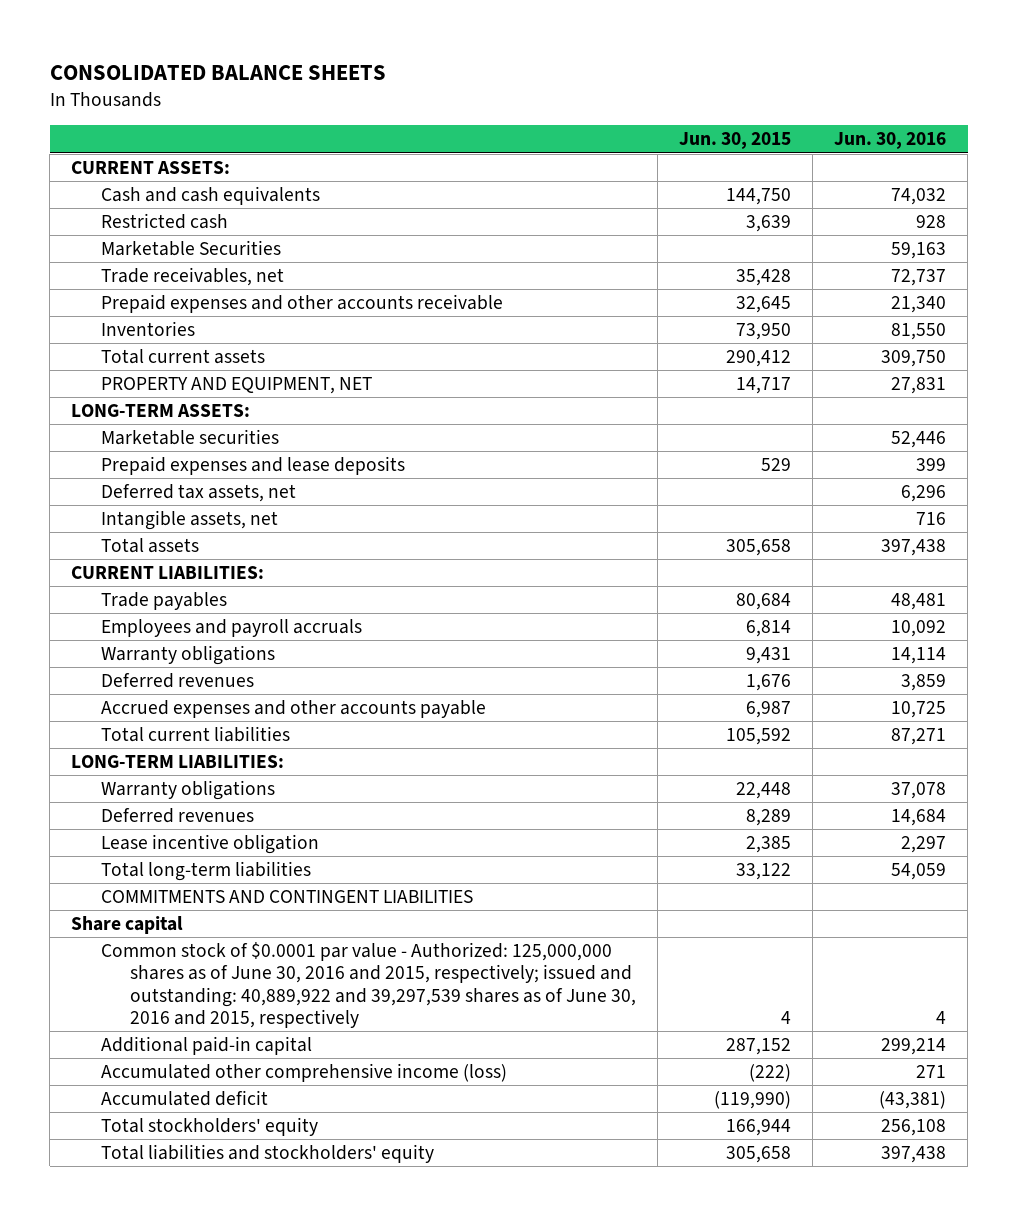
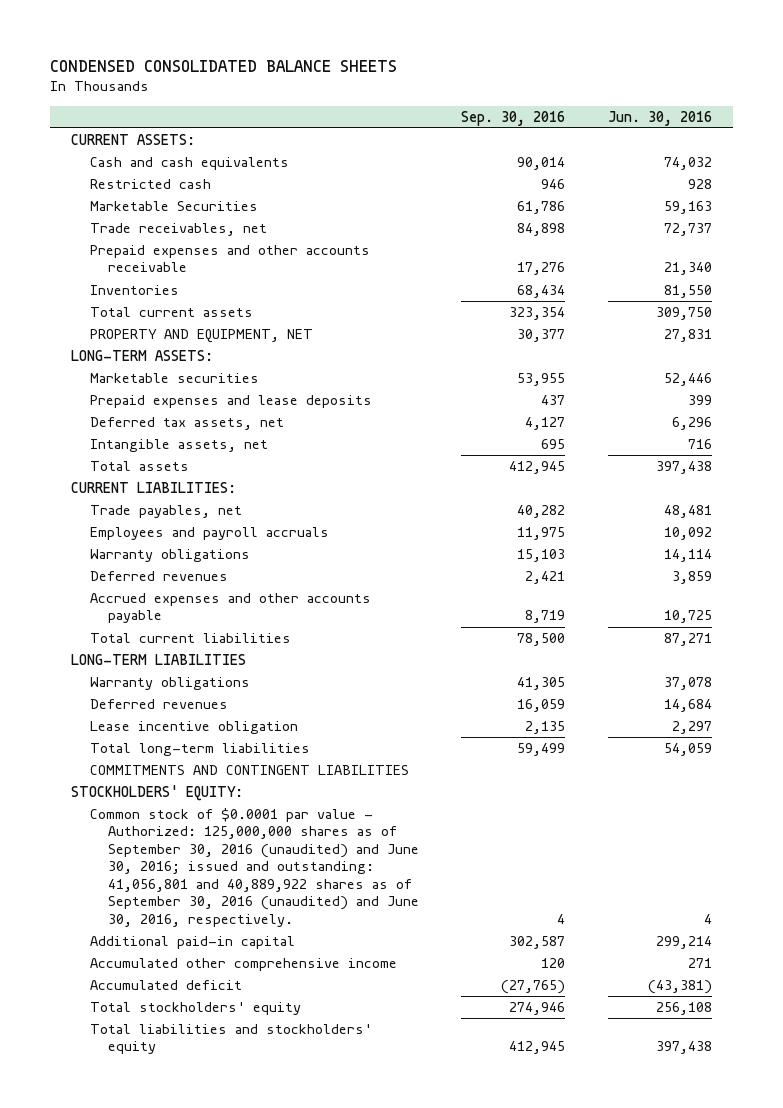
[49,64,386,80] CONSOLIDATED BALANCE SHEETS -> [49,59,397,72] CONDENSED CONSOLIDATED BALANCE SHEETS
[679,132,792,150] Jun. 30, 2015 -> none
none -> [461,110,566,126] Sep. 30, 2016
[100,592,227,611] Trade payables -> [89,505,242,519] Trade payables, net
[71,755,285,769] LONG-TERM LIABILITIES: -> [70,654,246,666] LONG-TERM LIABILITIES
[71,916,184,935] Share capital -> none
none -> [70,785,243,802] STOCKHOLDERS' EQUITY:
[100,942,636,1028] Common stock of $0.0001 par value - Authorized: 125,000,000 shares as of June 30, 2016 and 2015, respectively; issued and outstanding: 40,889,922 and 39,297,539 shares as of June 30, 2016 and 2015, respectively -> [89,808,420,927] Common stock of $0.0001 par value - Authorized: 125,000,000 shares as of September 30, 2016 (unaudited) and June 30, 2016; issued and outstanding: 41,056,801 and 40,889,922 shares as of September 30, 2016 (unaudited) and June 30, 2016, respectively.
[100,1063,507,1083] Accumulated other comprehensive income (loss) -> [89,958,397,972] Accumulated other comprehensive income

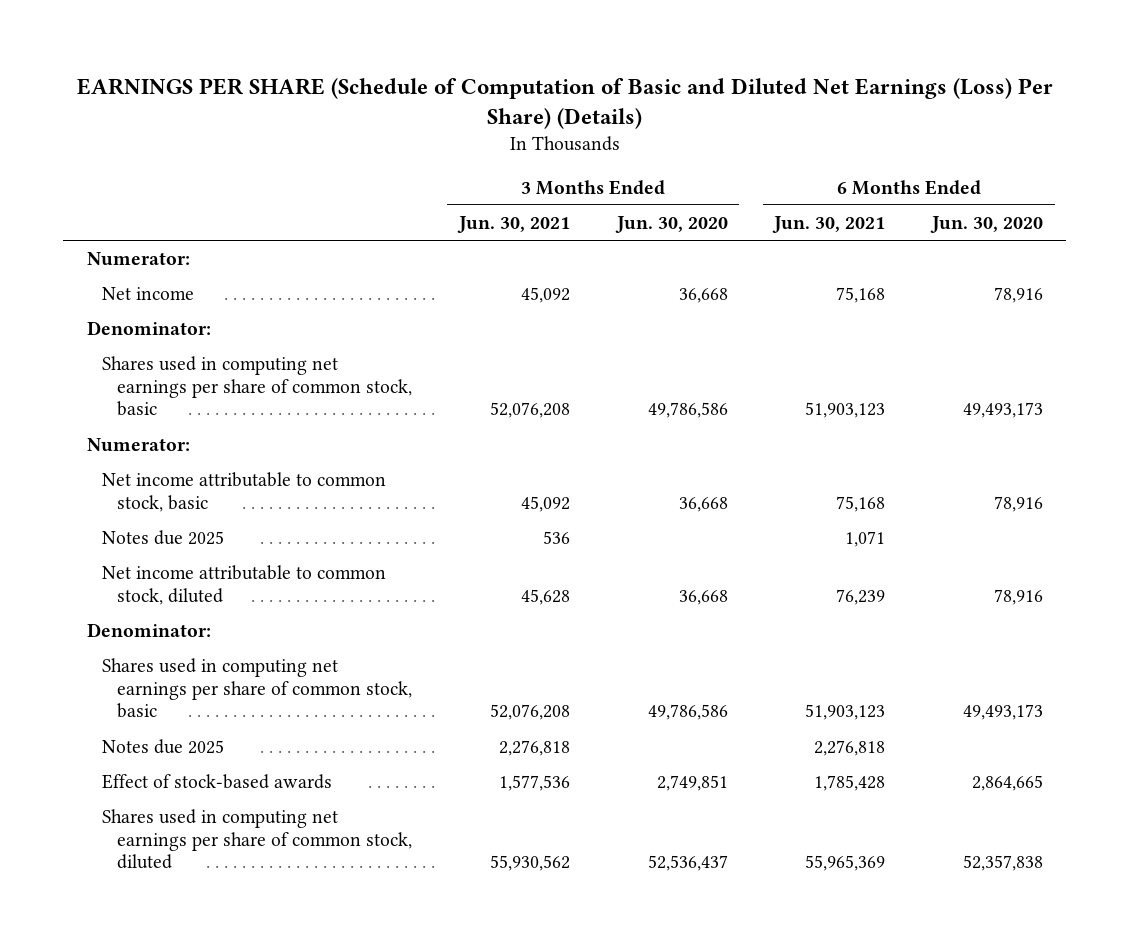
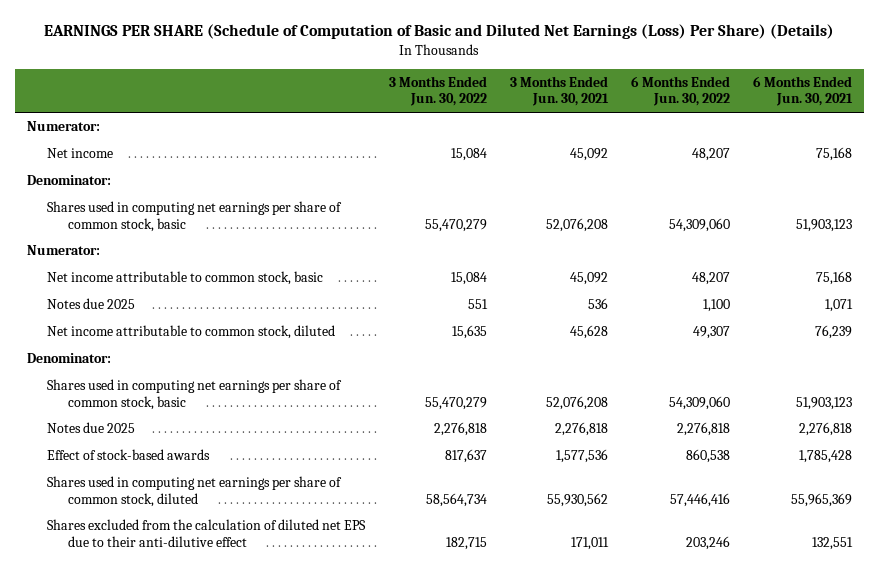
[614,215,728,233] Jun. 30, 2020 -> none
[930,215,1044,233] Jun. 30, 2020 -> none
none -> [388,76,487,107] 3 Months Ended Jun. 30, 2022
none -> [630,76,730,107] 6 Months Ended Jun. 30, 2022
none -> [47,519,367,547] Shares excluded from the calculation of diluted net EPS due to their anti-dilutive effect

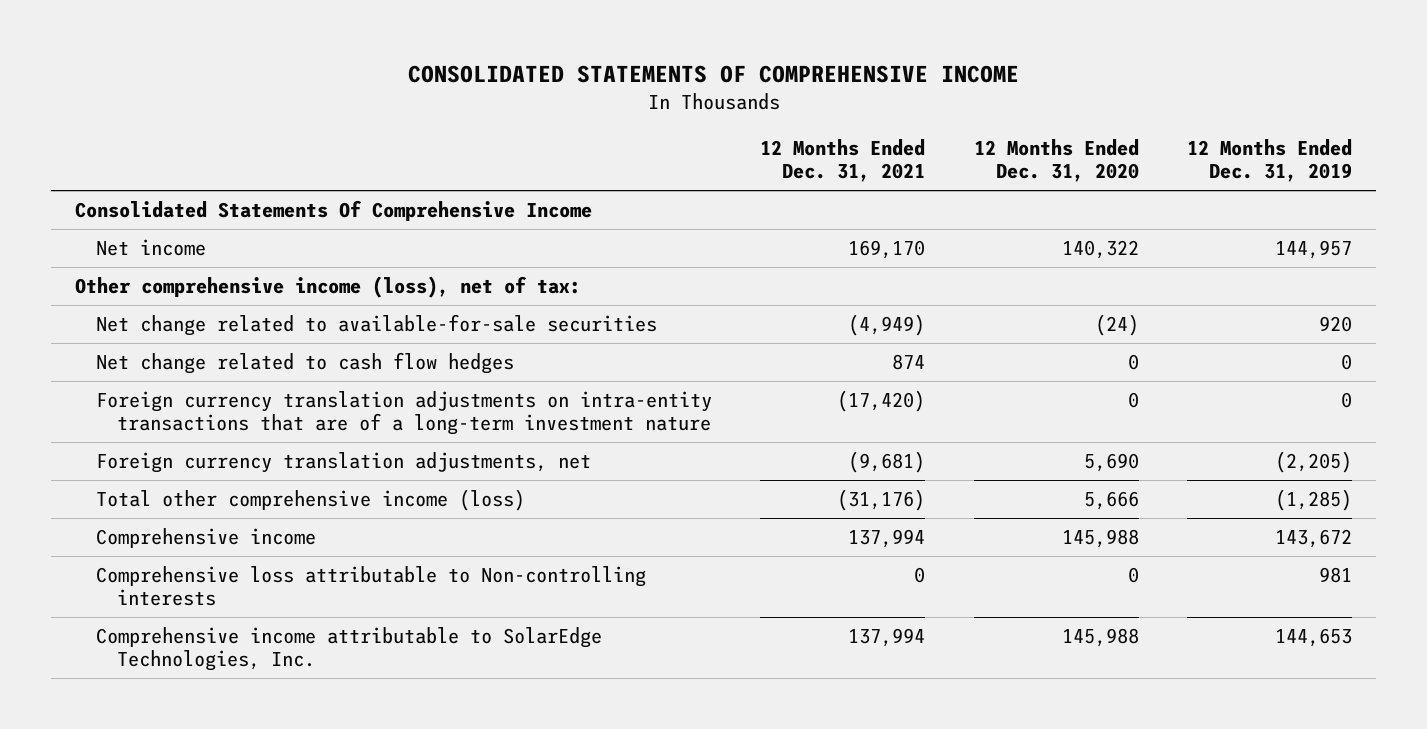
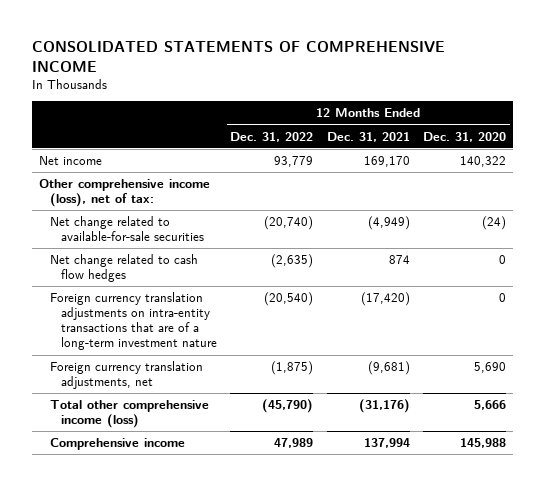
[1186,138,1352,183] 12 Months Ended Dec. 31, 2019 -> none
none -> [230,131,314,142] Dec. 31, 2022
[75,199,593,221] Consolidated Statements Of Comprehensive Income -> none
[96,565,647,607] Comprehensive loss attributable to Non-controlling interests -> none
[96,626,603,672] Comprehensive income attributable to SolarEdge Technologies, Inc. -> none

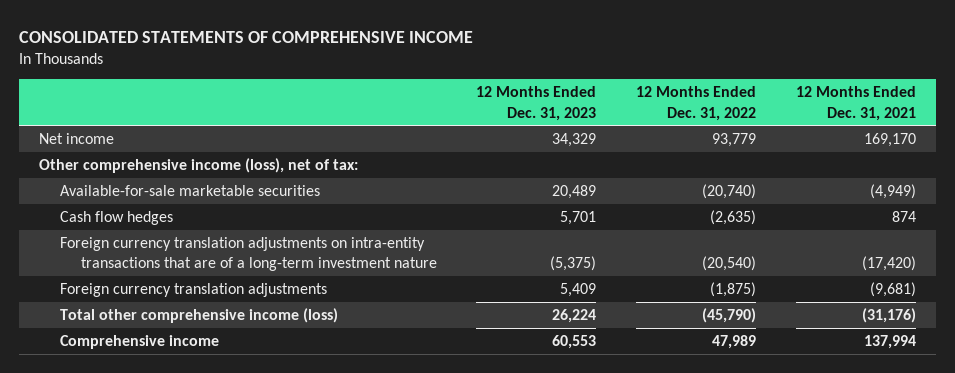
[423,131,507,142] Dec. 31, 2020 -> none
none -> [476,86,597,121] 12 Months Ended Dec. 31, 2023
[50,216,204,242] Net change related to available-for-sale securities -> [59,185,320,197] Available-for-sale marketable securities
[50,254,199,283] Net change related to cash flow hedges -> [59,211,173,226] Cash flow hedges
[50,361,204,390] Foreign currency translation adjustments, net -> [59,283,327,298] Foreign currency translation adjustments

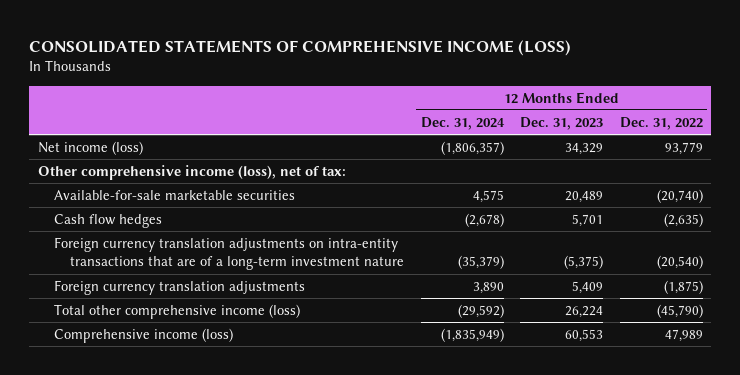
[18,30,473,43] CONSOLIDATED STATEMENTS OF COMPREHENSIVE INCOME -> [29,39,572,56] CONSOLIDATED STATEMENTS OF COMPREHENSIVE INCOME (LOSS)
[795,86,916,121] 12 Months Ended Dec. 31, 2021 -> none
none -> [420,116,505,130] Dec. 31, 2024
[38,133,114,145] Net income -> [37,140,143,155] Net income (loss)
[59,335,219,350] Comprehensive income -> [53,327,233,343] Comprehensive income (loss)

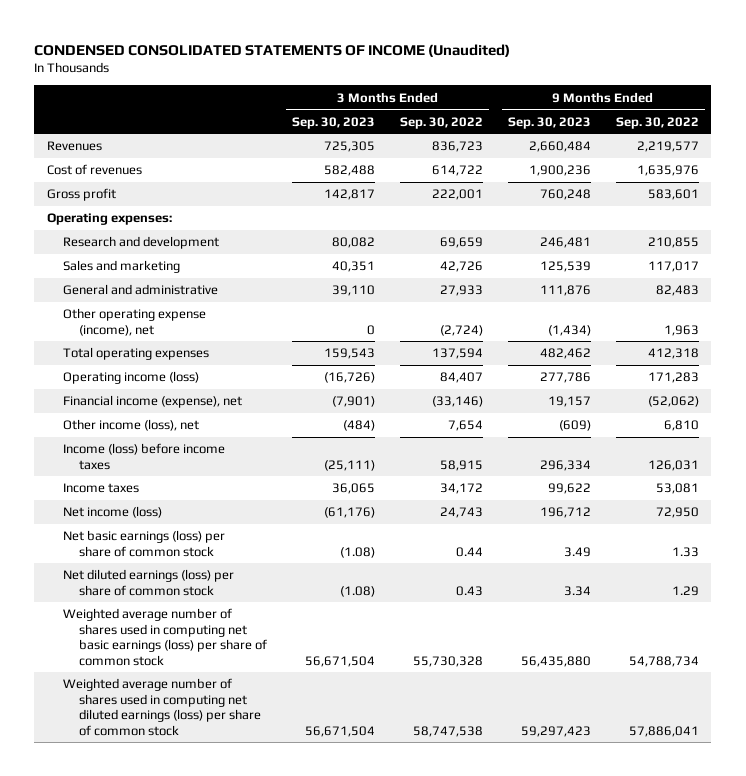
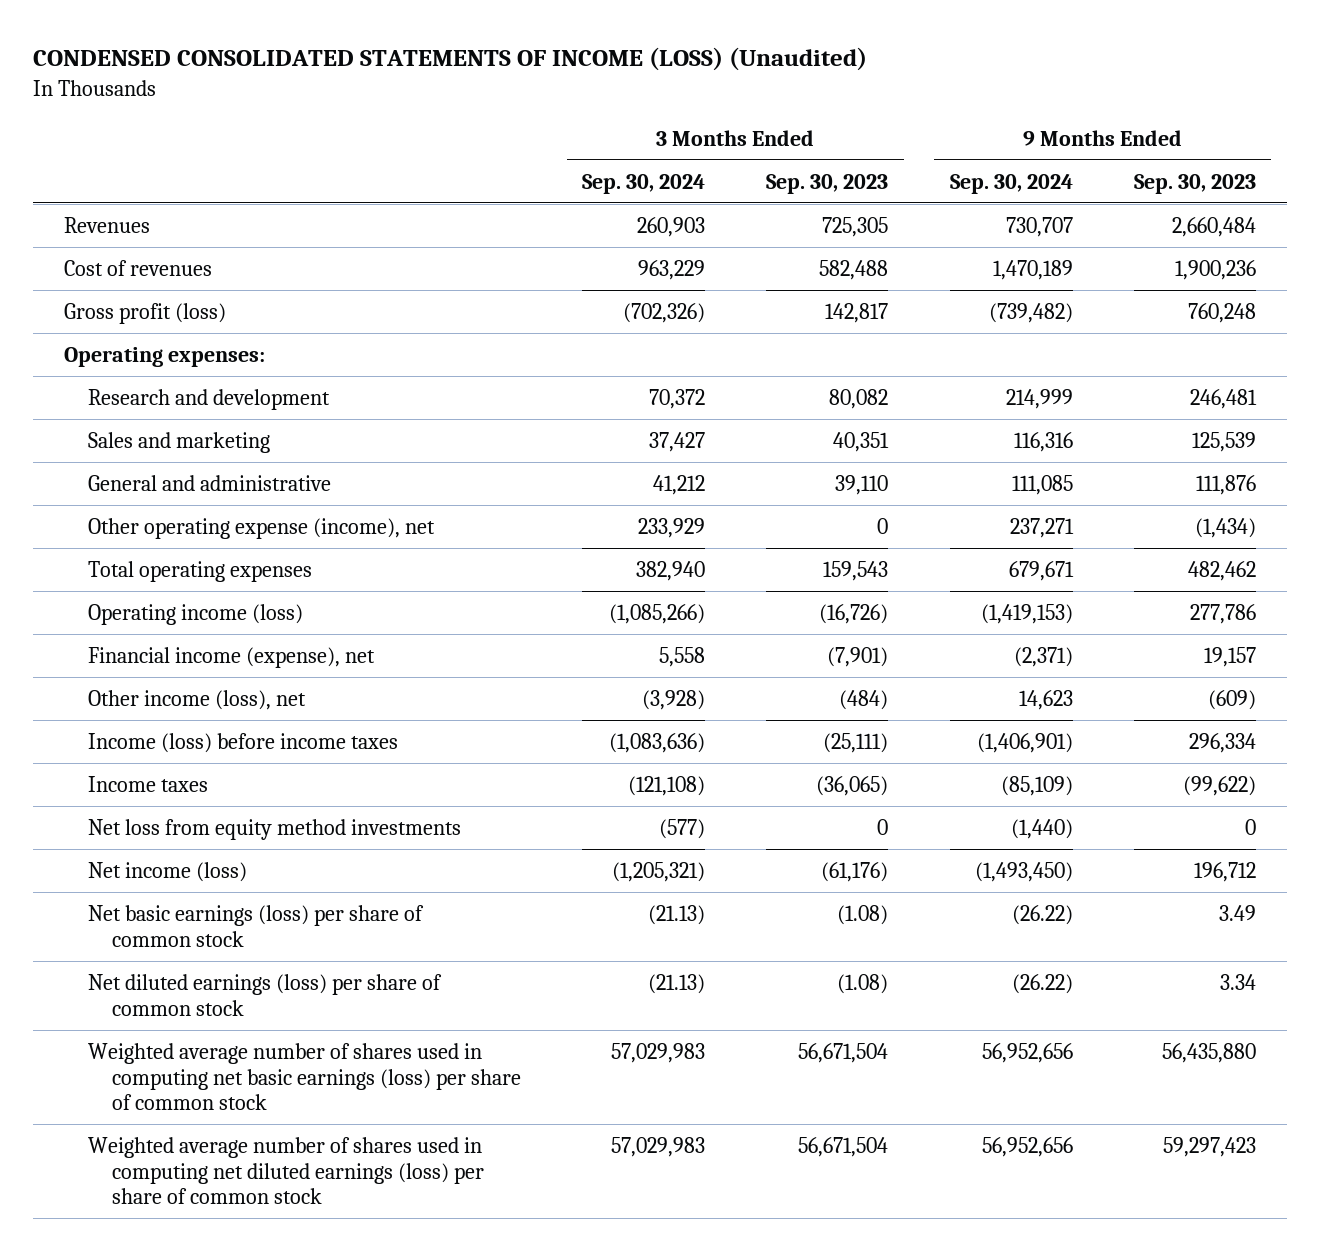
[34,43,511,57] CONDENSED CONSOLIDATED STATEMENTS OF INCOME (Unaudited) -> [32,47,867,72] CONDENSED CONSOLIDATED STATEMENTS OF INCOME (LOSS) (Unaudited)
[400,116,484,129] Sep. 30, 2022 -> none
[615,116,699,129] Sep. 30, 2022 -> none
none -> [581,173,705,194] Sep. 30, 2024
none -> [949,173,1073,194] Sep. 30, 2024
[46,188,116,202] Gross profit -> [63,302,226,324] Gross profit (loss)
[332,483,376,495] 36,065 -> [816,775,889,796] (36,065)
[547,483,591,495] 99,622 -> [1182,775,1256,796] (99,622)
none -> [87,818,461,840] Net loss from equity method investments

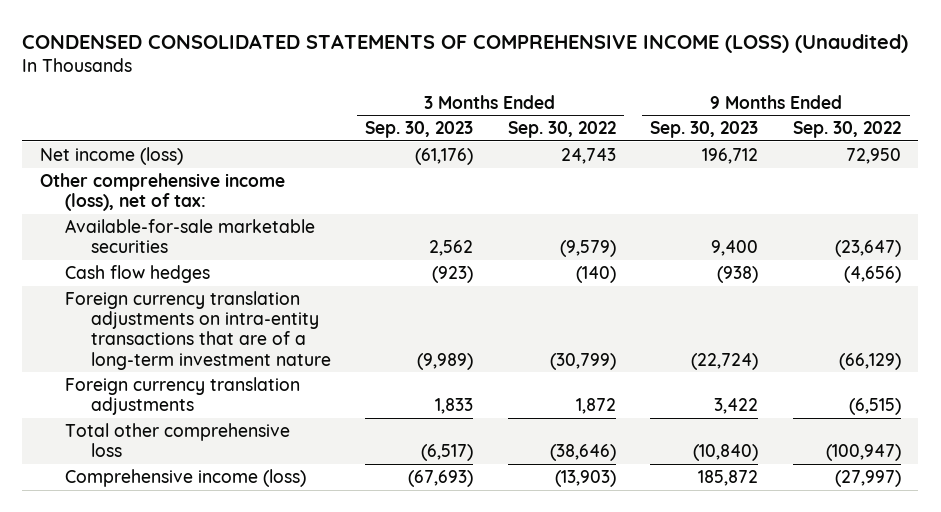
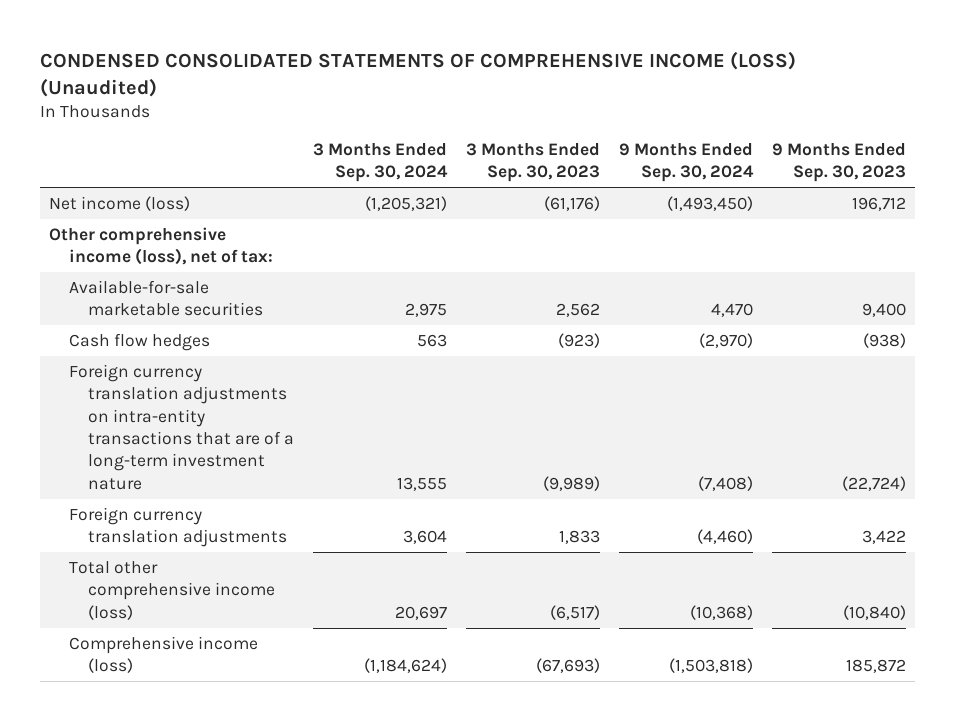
[507,121,616,139] Sep. 30, 2022 -> none
[792,121,901,139] Sep. 30, 2022 -> none
none -> [313,143,449,183] 3 Months Ended Sep. 30, 2024
none -> [618,143,754,183] 9 Months Ended Sep. 30, 2024
[65,422,291,458] Total other comprehensive loss -> [68,560,276,620] Total other comprehensive income (loss)

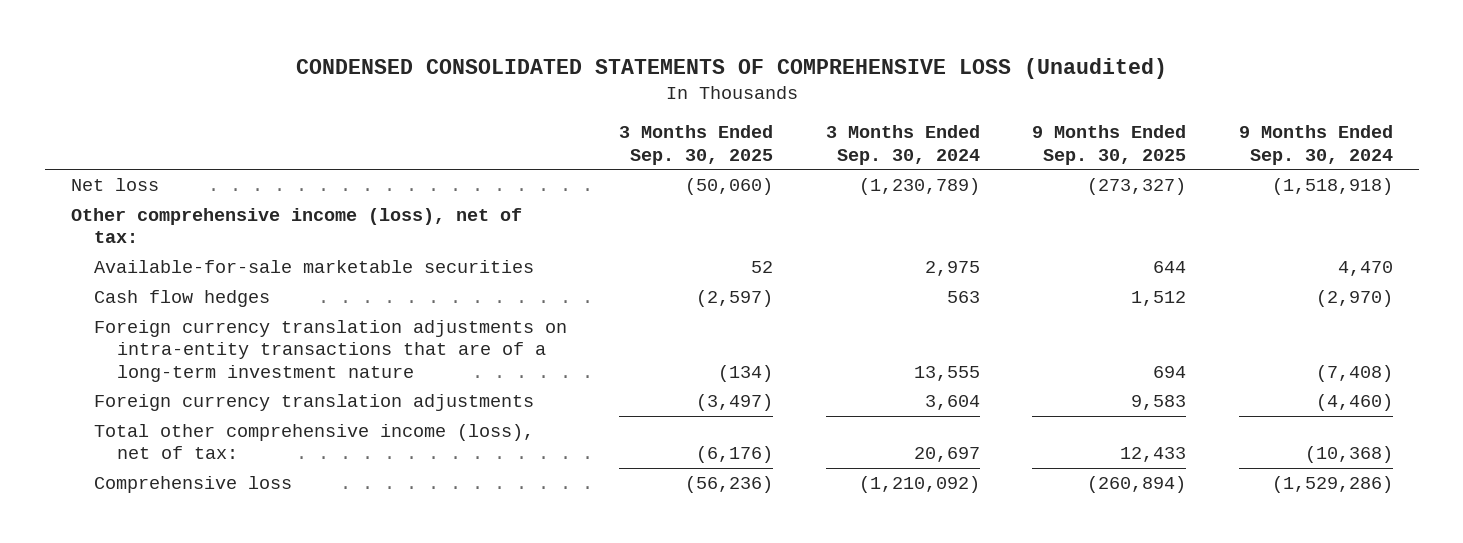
[39,50,796,97] CONDENSED CONSOLIDATED STATEMENTS OF COMPREHENSIVE INCOME (LOSS) (Unaudited) -> [295,57,1167,79] CONDENSED CONSOLIDATED STATEMENTS OF COMPREHENSIVE LOSS (Unaudited)
[466,143,601,183] 3 Months Ended Sep. 30, 2023 -> none
[771,143,906,183] 9 Months Ended Sep. 30, 2023 -> none
none -> [619,125,774,165] 3 Months Ended Sep. 30, 2025
none -> [1032,125,1187,165] 9 Months Ended Sep. 30, 2025
[49,195,191,211] Net income (loss) -> [70,177,159,191] Net loss
[365,195,448,211] (1,205,321) -> [858,177,980,195] (1,230,789)
[666,195,753,211] (1,493,450) -> [1271,177,1393,195] (1,518,918)
[68,560,276,620] Total other comprehensive income (loss) -> [93,423,534,460] Total other comprehensive income (loss), net of tax:
[68,635,258,674] Comprehensive income (loss) -> [93,475,292,493] Comprehensive loss
[364,658,448,674] (1,184,624) -> [858,475,980,493] (1,210,092)
[668,658,753,674] (1,503,818) -> [1271,475,1393,493] (1,529,286)

